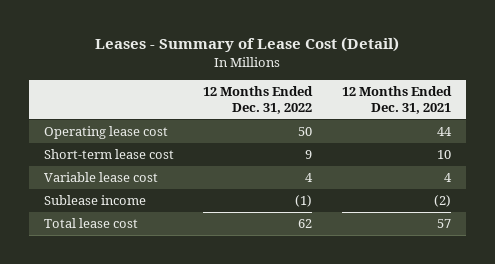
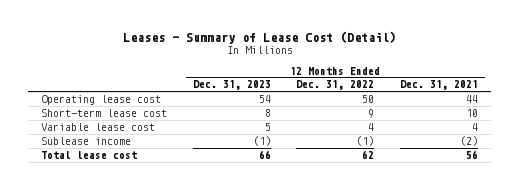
none -> [192,80,271,91] Dec. 31, 2023
[436,219,451,229] 57 -> [466,150,479,160] 56

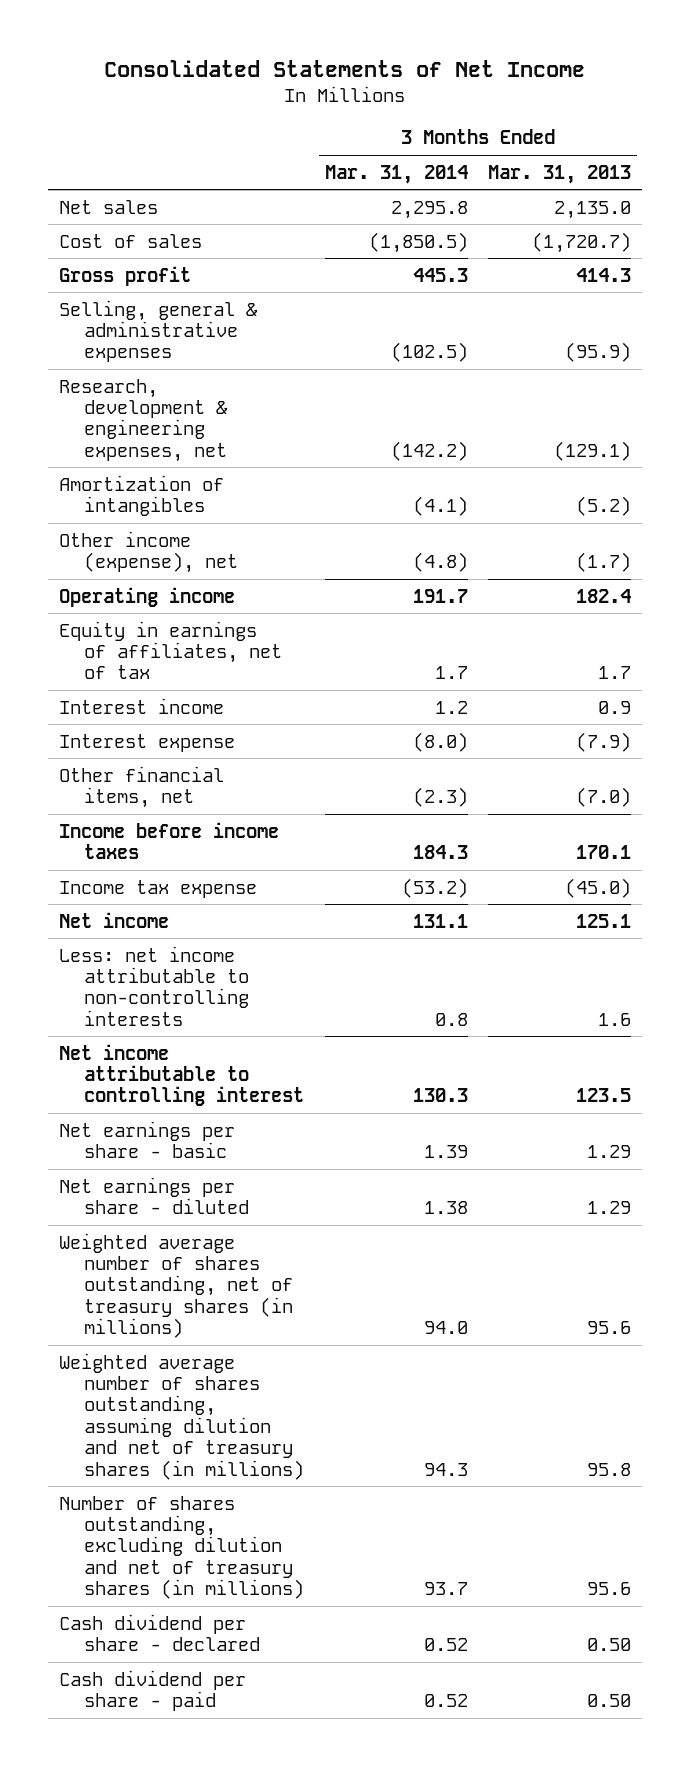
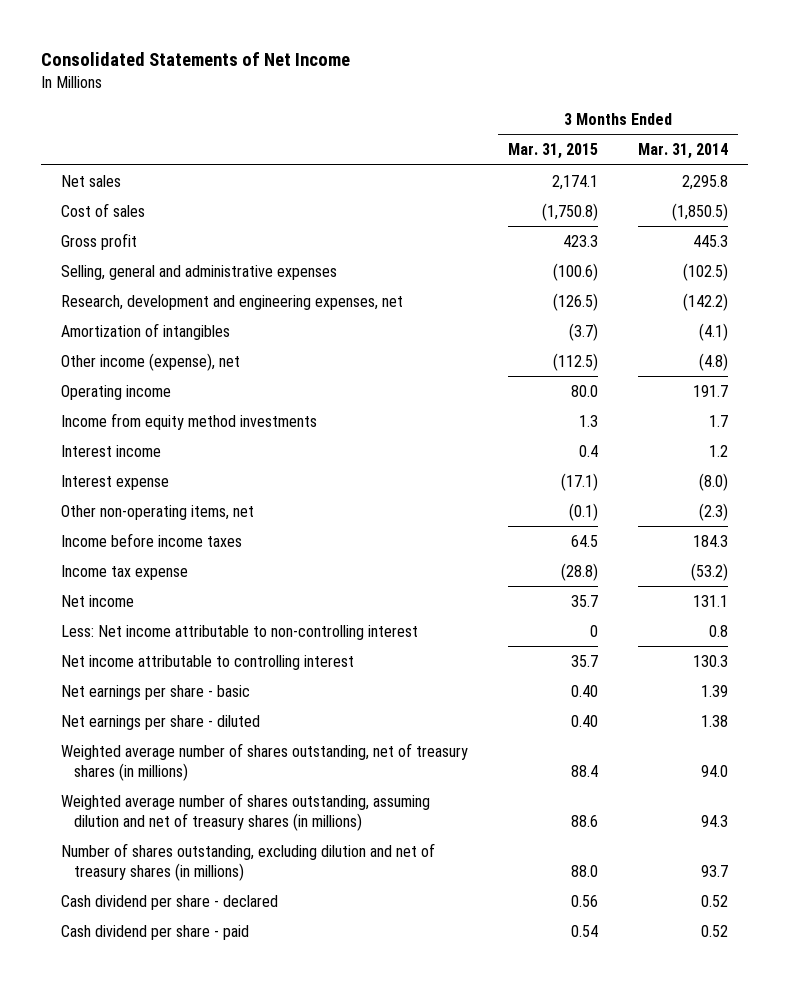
[488,164,632,184] Mar. 31, 2013 -> none
none -> [507,143,598,160] Mar. 31, 2015
[58,299,258,363] Selling, general & administrative expenses -> [60,264,337,280] Selling, general and administrative expenses
[58,378,228,462] Research, development & engineering expenses, net -> [60,294,403,310] Research, development and engineering expenses, net
[58,620,282,680] Equity in earnings of affiliates, net of tax -> [60,412,317,430] Income from equity method investments
[58,765,224,809] Other financial items, net -> [60,504,254,520] Other non-operating items, net
[58,945,249,1026] Less: net income attributable to non-controlling interests -> [60,624,418,640] Less: Net income attributable to non-controlling interest

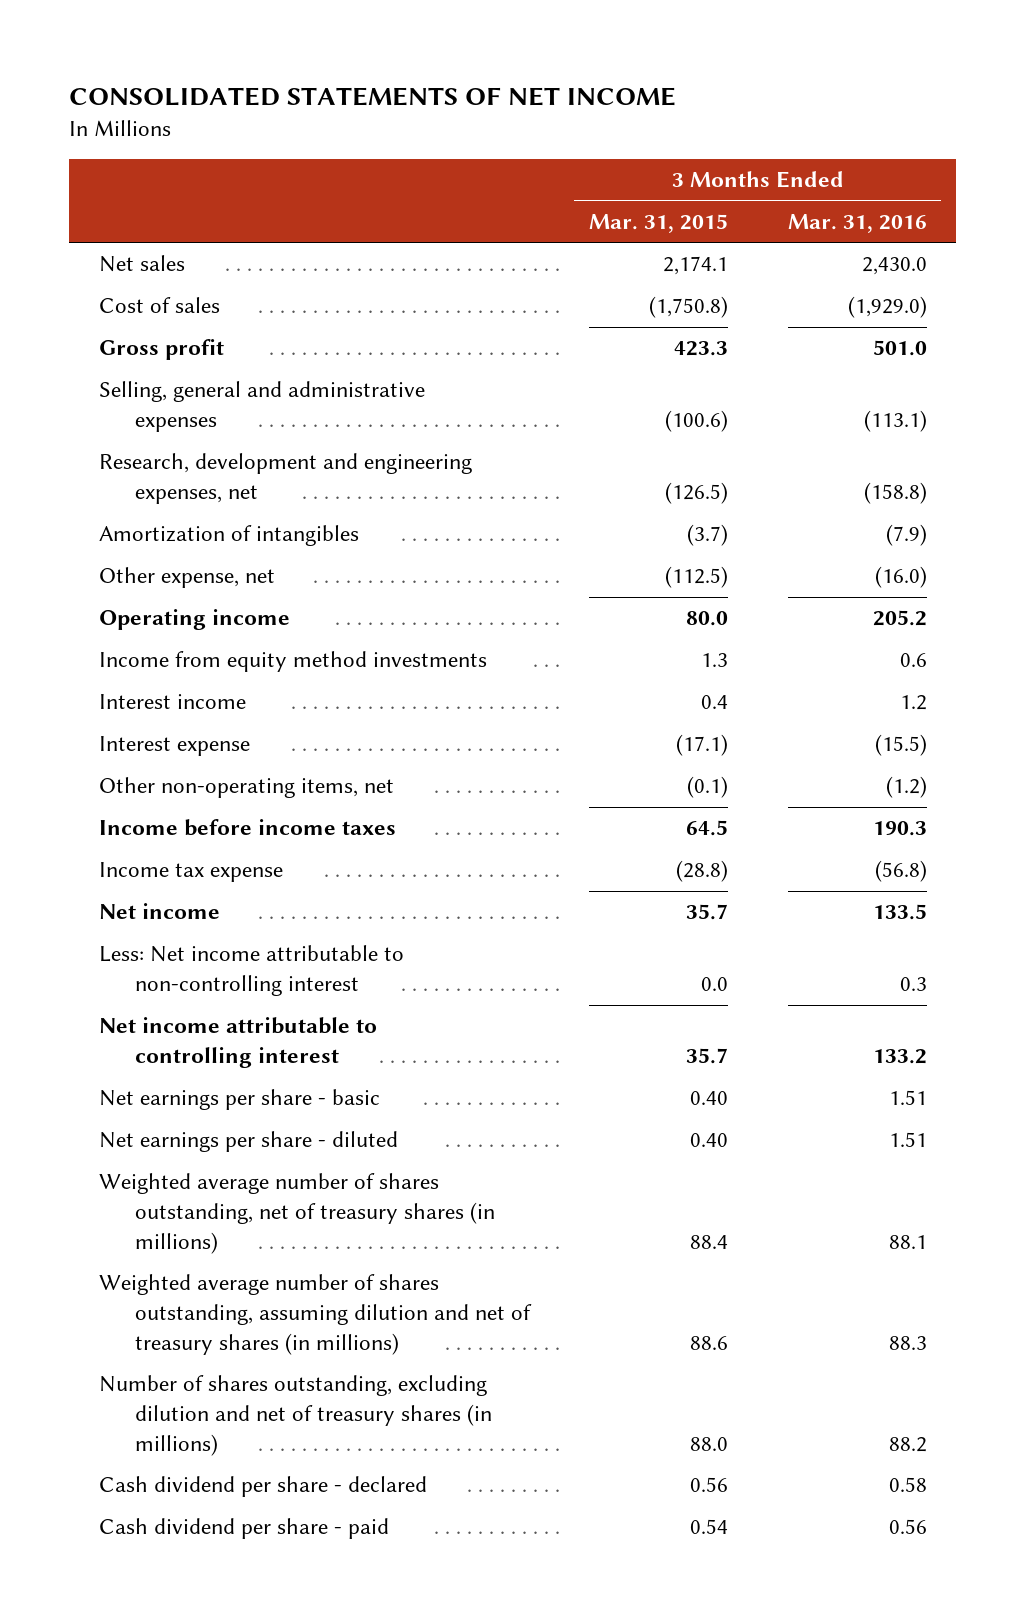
[40,52,350,67] Consolidated Statements of Net Income -> [69,86,677,106] CONSOLIDATED STATEMENTS OF NET INCOME
[637,143,728,160] Mar. 31, 2014 -> none
none -> [787,213,927,233] Mar. 31, 2016
[60,352,240,371] Other income (expense), net -> [99,567,276,589] Other expense, net
[589,624,598,637] 0 -> [701,977,729,992] 0.0

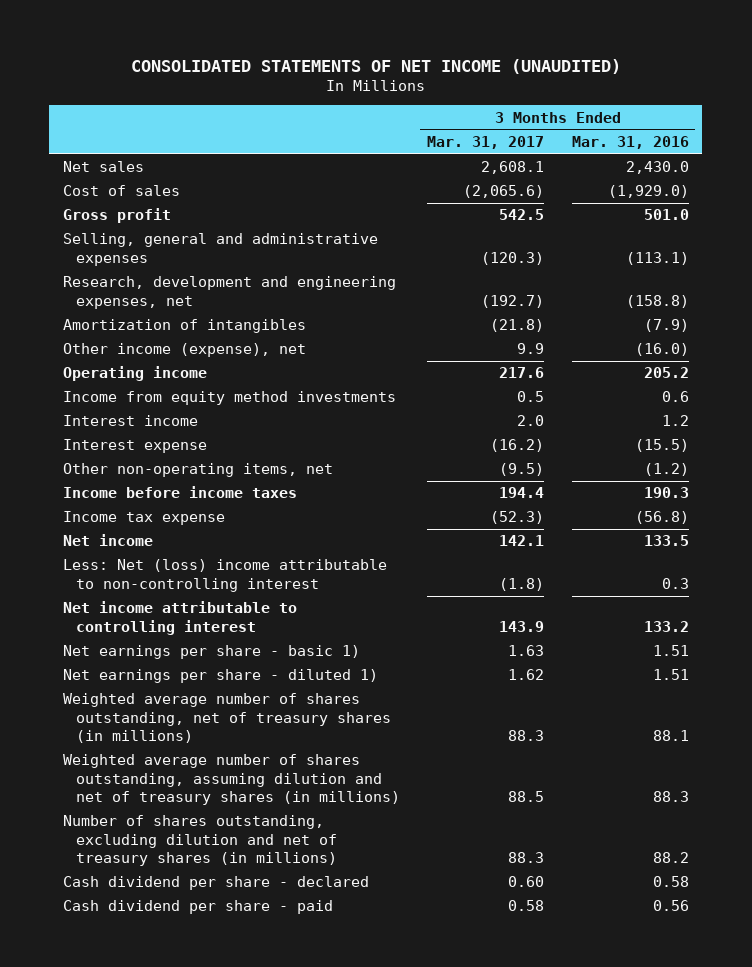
[69,86,677,106] CONSOLIDATED STATEMENTS OF NET INCOME -> [130,58,621,74] CONSOLIDATED STATEMENTS OF NET INCOME (UNAUDITED)
[589,213,729,233] Mar. 31, 2015 -> none
none -> [427,135,545,149] Mar. 31, 2017
[99,567,276,589] Other expense, net -> [63,343,307,358] Other income (expense), net
[99,945,405,997] Less: Net income attributable to non-controlling interest -> [63,559,388,592] Less: Net (loss) income attributable to non-controlling interest
[99,1089,381,1111] Net earnings per share - basic -> [63,645,361,660] Net earnings per share - basic 1)
[99,1131,399,1153] Net earnings per share - diluted -> [63,669,379,684] Net earnings per share - diluted 1)

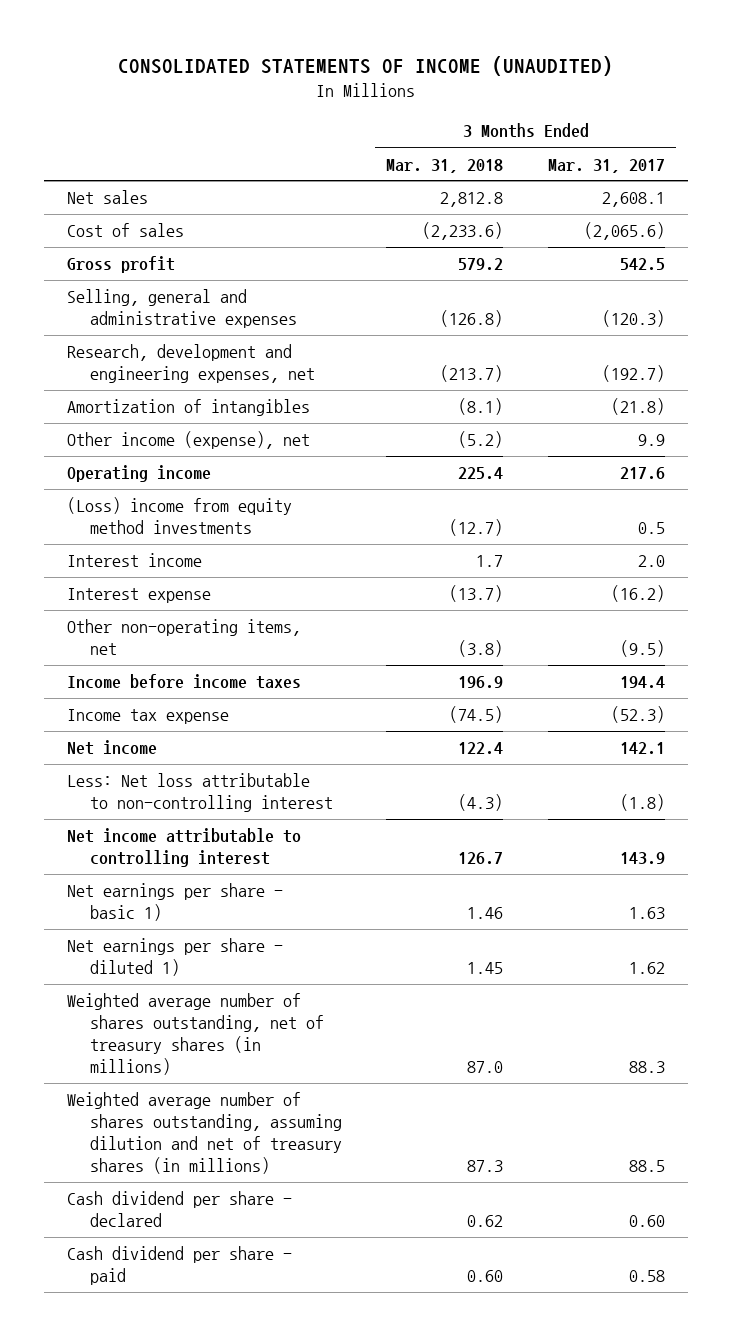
[130,58,621,74] CONSOLIDATED STATEMENTS OF NET INCOME (UNAUDITED) -> [117,56,613,77] CONSOLIDATED STATEMENTS OF INCOME (UNAUDITED)
[571,135,689,149] Mar. 31, 2016 -> none
none -> [386,158,504,173] Mar. 31, 2018
[63,391,397,406] Income from equity method investments -> [66,497,292,535] (Loss) income from equity method investments
[63,559,388,592] Less: Net (loss) income attributable to non-controlling interest -> [66,773,333,813] Less: Net loss attributable to non-controlling interest
[63,815,337,867] Number of shares outstanding, excluding dilution and net of treasury shares (in millions) -> none

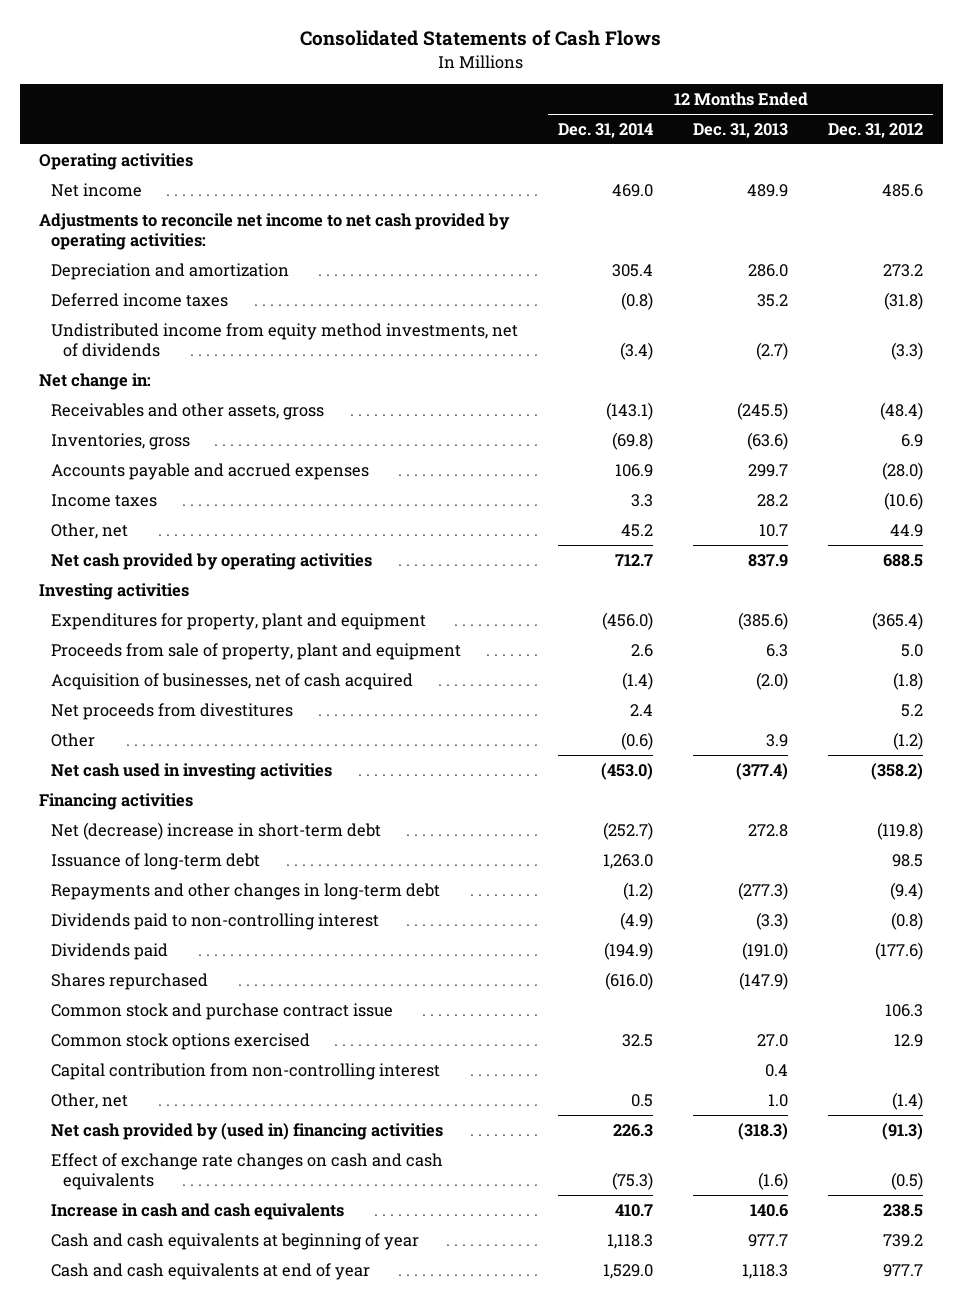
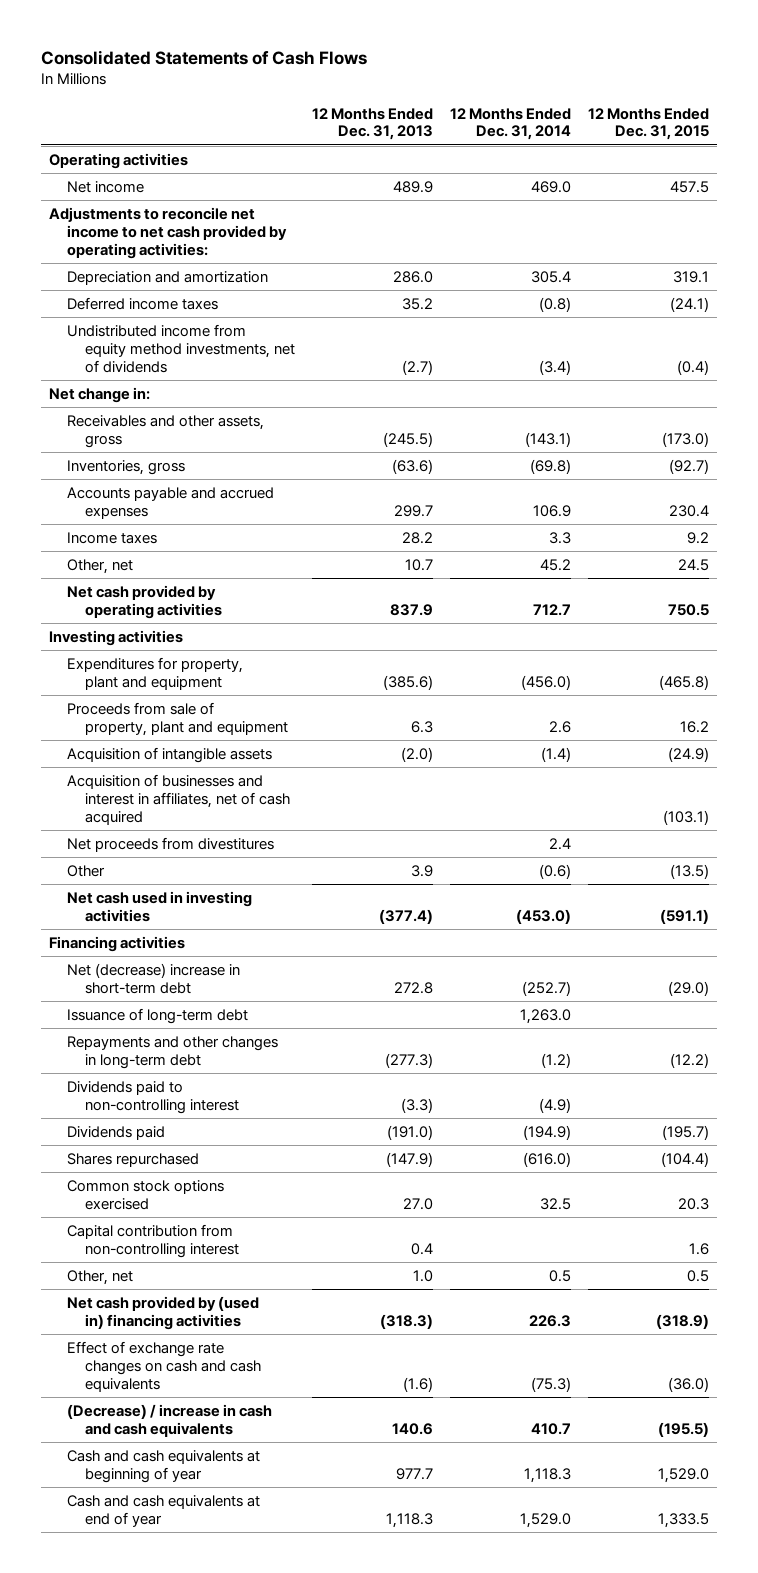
[827,122,923,138] Dec. 31, 2012 -> none
none -> [587,107,709,141] 12 Months Ended Dec. 31, 2015
[51,672,414,690] Acquisition of businesses, net of cash acquired -> [67,747,273,764] Acquisition of intangible assets
none -> [67,774,291,825] Acquisition of businesses and interest in affiliates, net of cash acquired
[51,1002,394,1020] Common stock and purchase contract issue -> none
[51,1202,345,1220] Increase in cash and cash equivalents -> [67,1404,273,1437] (Decrease) / increase in cash and cash equivalents

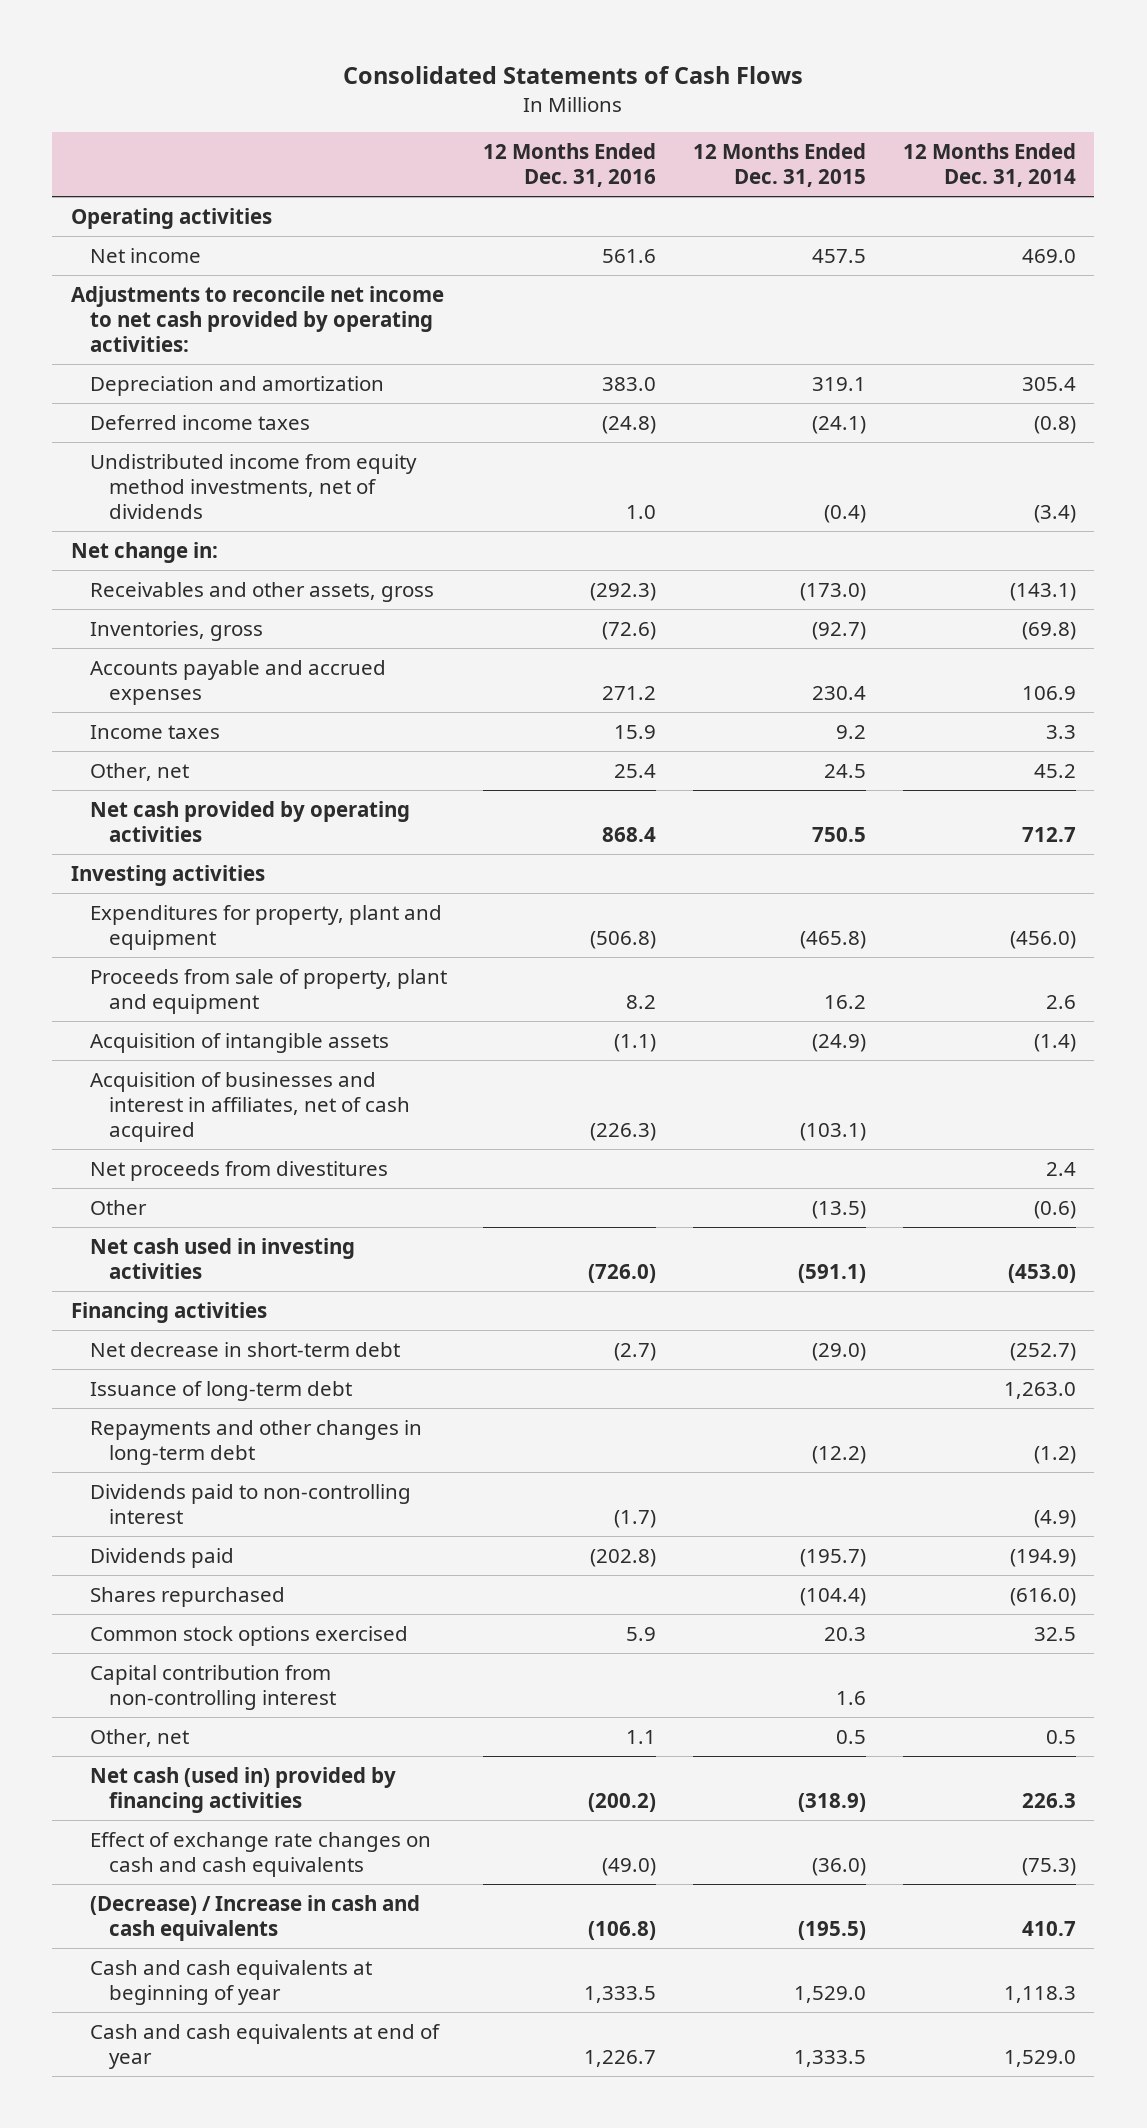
[312,107,434,141] 12 Months Ended Dec. 31, 2013 -> none
none -> [483,143,657,188] 12 Months Ended Dec. 31, 2016
[67,963,241,994] Net (decrease) increase in short-term debt -> [89,1341,400,1357] Net decrease in short-term debt
[67,1296,260,1330] Net cash provided by (used in) financing activities -> [89,1766,396,1813] Net cash (used in) provided by financing activities
[67,1404,273,1437] (Decrease) / increase in cash and cash equivalents -> [89,1894,420,1941] (Decrease) / Increase in cash and cash equivalents

